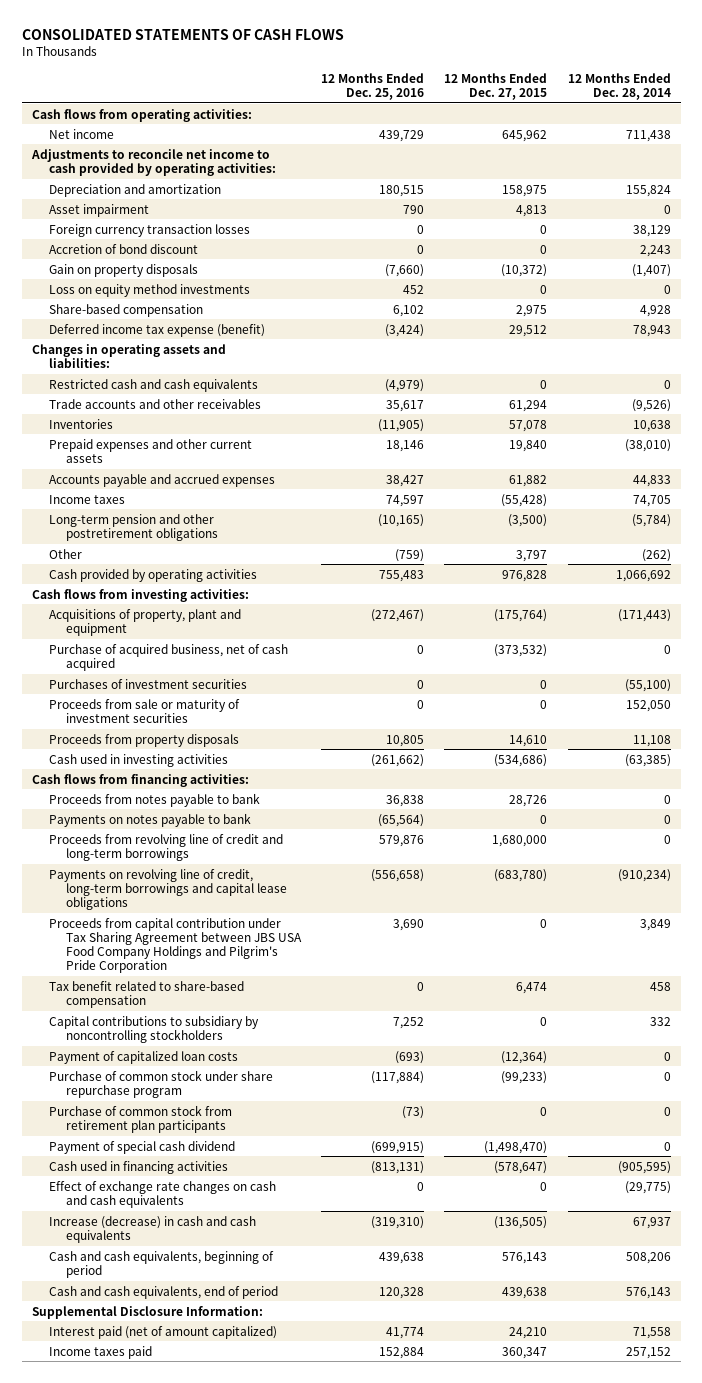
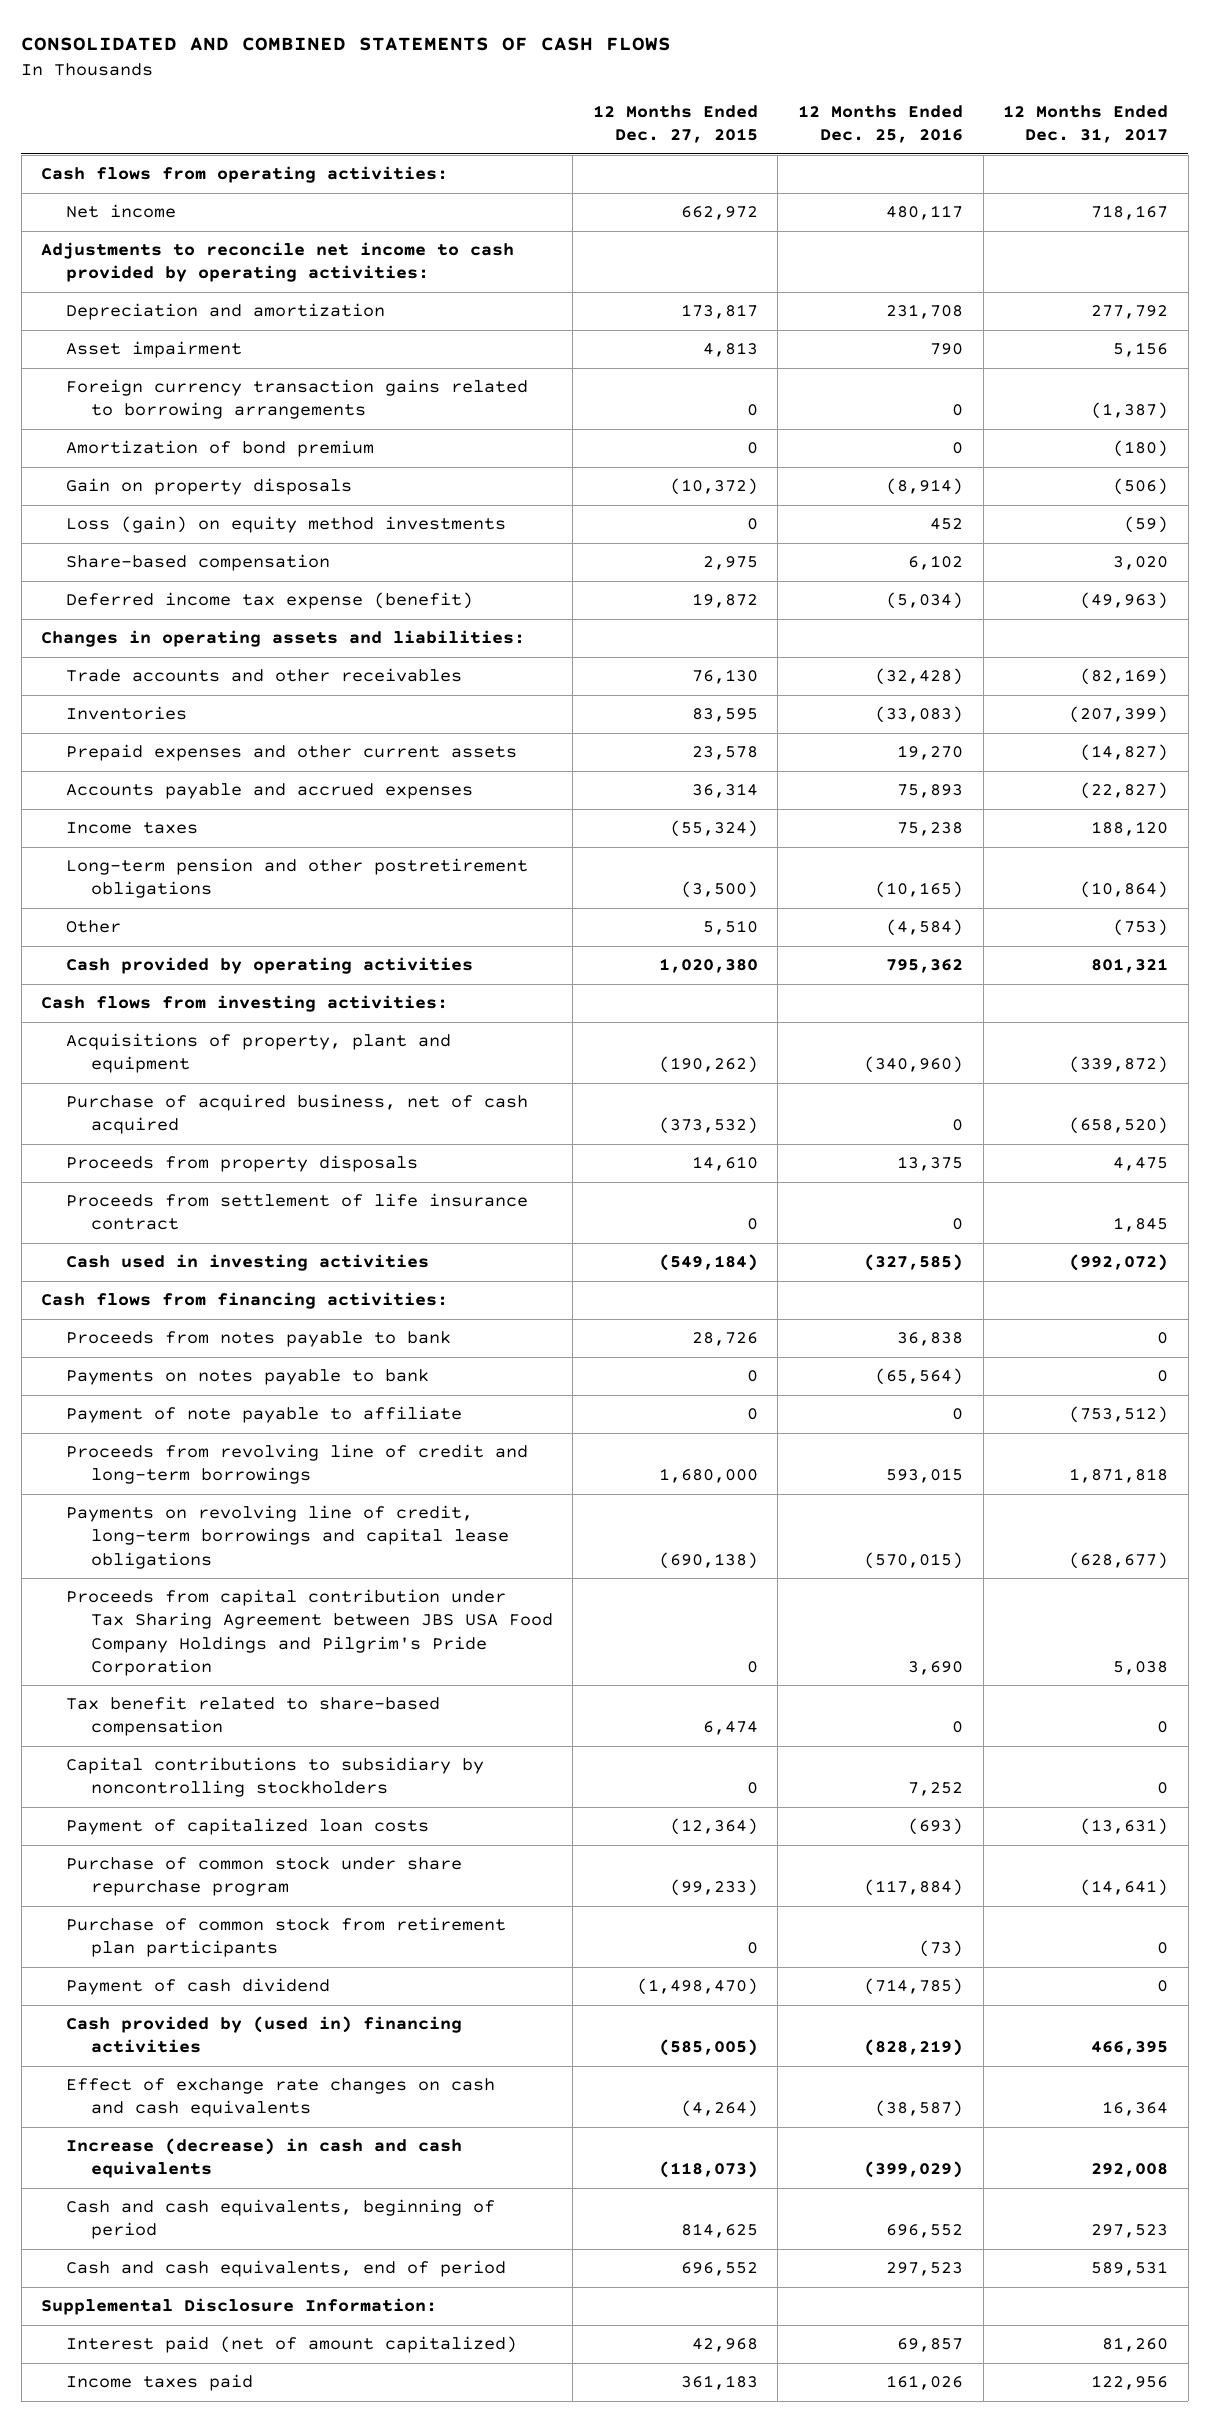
[21,29,344,41] CONSOLIDATED STATEMENTS OF CASH FLOWS -> [21,36,672,51] CONSOLIDATED AND COMBINED STATEMENTS OF CASH FLOWS
[567,72,671,100] 12 Months Ended Dec. 28, 2014 -> none
none -> [1003,105,1169,144] 12 Months Ended Dec. 31, 2017
[379,129,425,142] 439,729 -> [886,205,964,221] 480,117
[502,129,548,142] 645,962 -> [680,206,758,221] 662,972
[379,184,425,197] 180,515 -> [886,304,964,320] 231,708
[502,184,548,197] 158,975 -> [680,304,758,320] 173,817
[48,223,250,237] Foreign currency transaction losses -> [66,379,529,420] Foreign currency transaction gains related to borrowing arrangements
[48,243,198,254] Accretion of bond discount -> [66,440,375,458] Amortization of bond premium
[385,263,425,277] (7,660) -> [886,478,964,496] (8,914)
[48,283,250,297] Loss on equity method investments -> [66,516,507,534] Loss (gain) on equity method investments
[385,323,425,337] (3,424) -> [886,592,964,610] (5,034)
[509,324,548,337] 29,512 -> [691,593,758,609] 19,872
[48,378,258,392] Restricted cash and cash equivalents -> none
[386,399,425,412] 35,617 -> [875,668,964,686] (32,428)
[509,399,548,412] 61,294 -> [691,669,758,685] 76,130
[378,418,425,432] (11,905) -> [875,706,964,724] (33,083)
[509,419,548,432] 57,078 -> [691,708,758,723] 83,595
[386,439,425,452] 18,146 -> [897,745,964,761] 19,270
[509,439,548,452] 19,840 -> [691,746,758,761] 23,578
[386,474,425,487] 38,427 -> [897,784,964,799] 75,893
[509,474,548,487] 61,882 -> [691,783,758,799] 36,314
[386,494,425,507] 74,597 -> [897,822,964,837] 75,238
[501,493,548,507] (55,428) -> [669,820,758,838] (55,324)
[395,548,425,562] (759) -> [886,919,964,937] (4,584)
[516,549,548,562] 3,797 -> [702,920,758,936] 5,510
[379,569,425,582] 755,483 -> [886,959,964,974] 795,362
[502,569,548,582] 976,828 -> [658,958,758,974] 1,020,380
[371,608,425,622] (272,467) -> [864,1056,964,1074] (340,960)
[494,608,548,622] (175,764) -> [658,1056,758,1074] (190,262)
[48,678,247,689] Purchases of investment securities -> none
[48,698,240,723] Proceeds from sale or maturity of investment securities -> none
[386,734,425,747] 10,805 -> [897,1156,964,1172] 13,375
none -> [66,1193,529,1231] Proceeds from settlement of life insurance contract
[371,753,425,767] (261,662) -> [864,1254,964,1272] (327,585)
[494,753,548,767] (534,686) -> [658,1254,758,1272] (549,184)
none -> [66,1406,463,1424] Payment of note payable to affiliate
[379,834,425,847] 579,876 -> [886,1468,964,1484] 593,015
[371,868,425,882] (556,658) -> [864,1551,964,1569] (570,015)
[494,868,548,882] (683,780) -> [658,1551,758,1569] (690,138)
[48,1140,235,1154] Payment of special cash dividend -> [66,1978,331,1996] Payment of cash dividend
[371,1140,425,1154] (699,915) -> [864,1978,964,1996] (714,785)
[48,1160,228,1174] Cash used in financing activities -> [66,2016,463,2054] Cash provided by (used in) financing activities
[371,1160,425,1174] (813,131) -> [864,2039,964,2057] (828,219)
[494,1160,548,1174] (578,647) -> [658,2039,758,2057] (585,005)
[417,1181,425,1191] 0 -> [875,2100,964,2118] (38,587)
[540,1181,548,1191] 0 -> [680,2100,758,2118] (4,264)
[371,1215,425,1229] (319,310) -> [864,2161,964,2179] (399,029)
[494,1215,548,1229] (136,505) -> [658,2161,758,2179] (118,073)
[379,1251,425,1264] 439,638 -> [886,2224,964,2239] 696,552
[502,1251,548,1264] 576,143 -> [680,2223,758,2239] 814,625
[379,1286,425,1299] 120,328 -> [886,2262,964,2277] 297,523
[502,1286,548,1299] 439,638 -> [680,2262,758,2277] 696,552
[386,1326,425,1339] 41,774 -> [897,2338,964,2353] 69,857
[509,1326,548,1339] 24,210 -> [691,2338,758,2353] 42,968
[379,1346,425,1359] 152,884 -> [886,2375,964,2391] 161,026
[502,1346,548,1359] 360,347 -> [680,2375,758,2391] 361,183

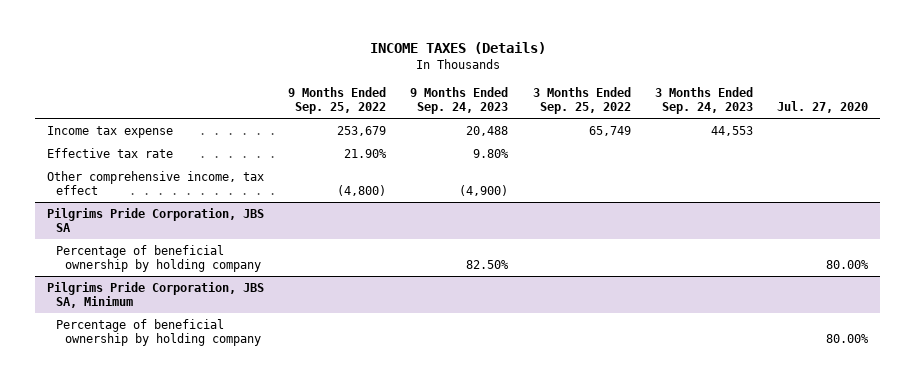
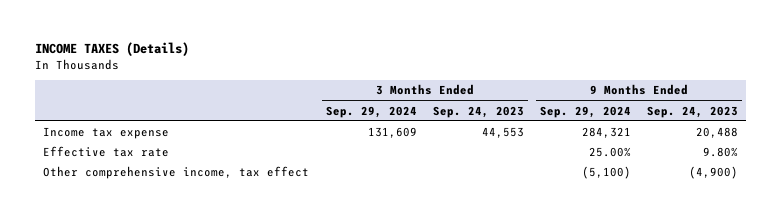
[288,86,387,115] 9 Months Ended Sep. 25, 2022 -> none
[532,86,631,115] 3 Months Ended Sep. 25, 2022 -> none
[777,101,869,114] Jul. 27, 2020 -> none
none -> [325,105,417,118] Sep. 29, 2024
none -> [539,105,631,118] Sep. 29, 2024
[47,207,265,233] Pilgrims Pride Corporation, JBS SA -> none
[55,244,261,273] Percentage of beneficial ownership by holding company -> none
[47,281,265,309] Pilgrims Pride Corporation, JBS SA, Minimum -> none
[55,318,261,347] Percentage of beneficial ownership by holding company -> none

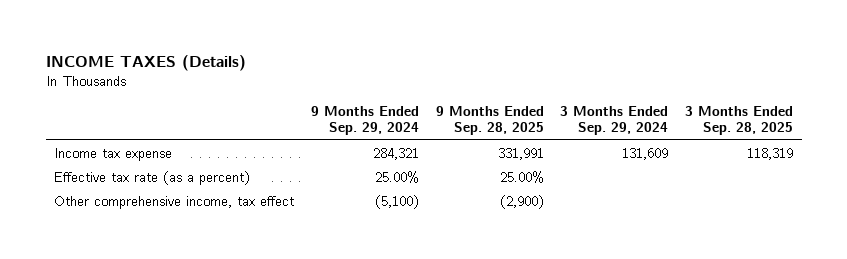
[432,105,524,118] Sep. 24, 2023 -> none
[647,105,739,118] Sep. 24, 2023 -> none
none -> [435,106,544,136] 9 Months Ended Sep. 28, 2025
none -> [685,106,794,136] 3 Months Ended Sep. 28, 2025
[43,146,170,158] Effective tax rate -> [54,170,251,185] Effective tax rate (as a percent)

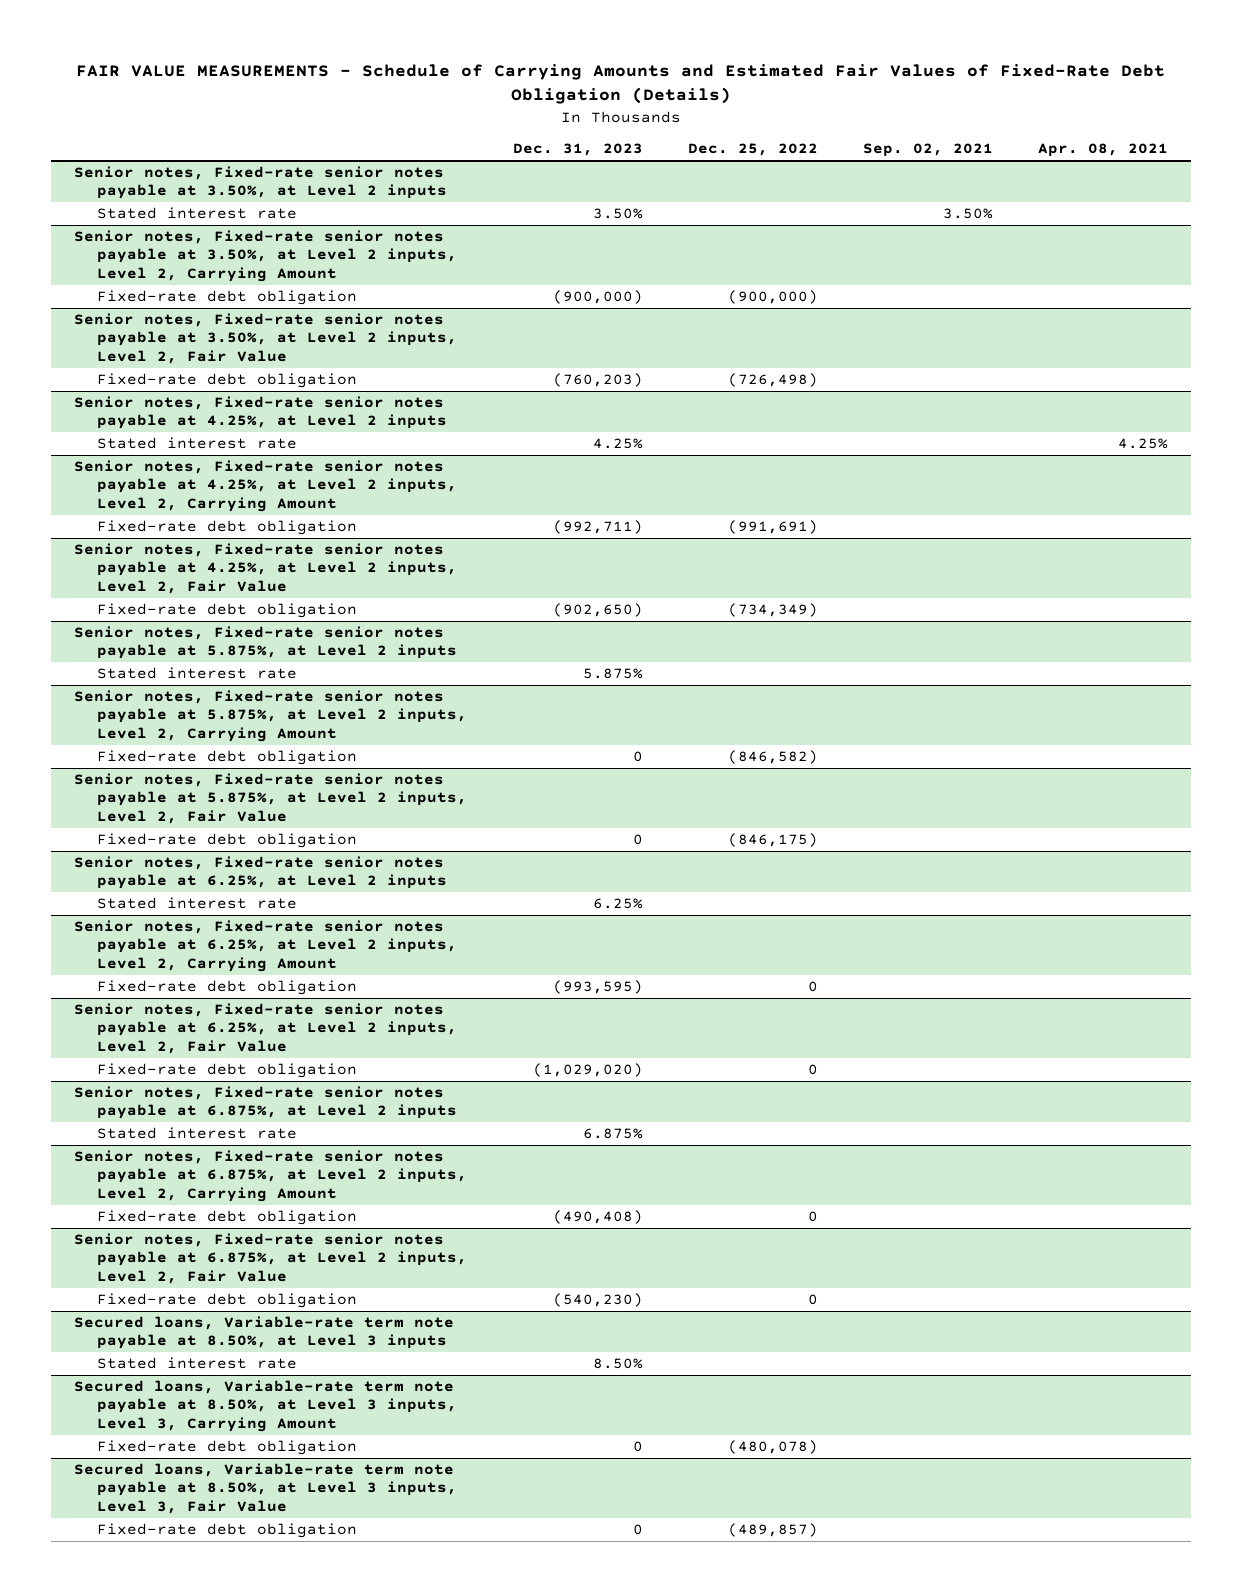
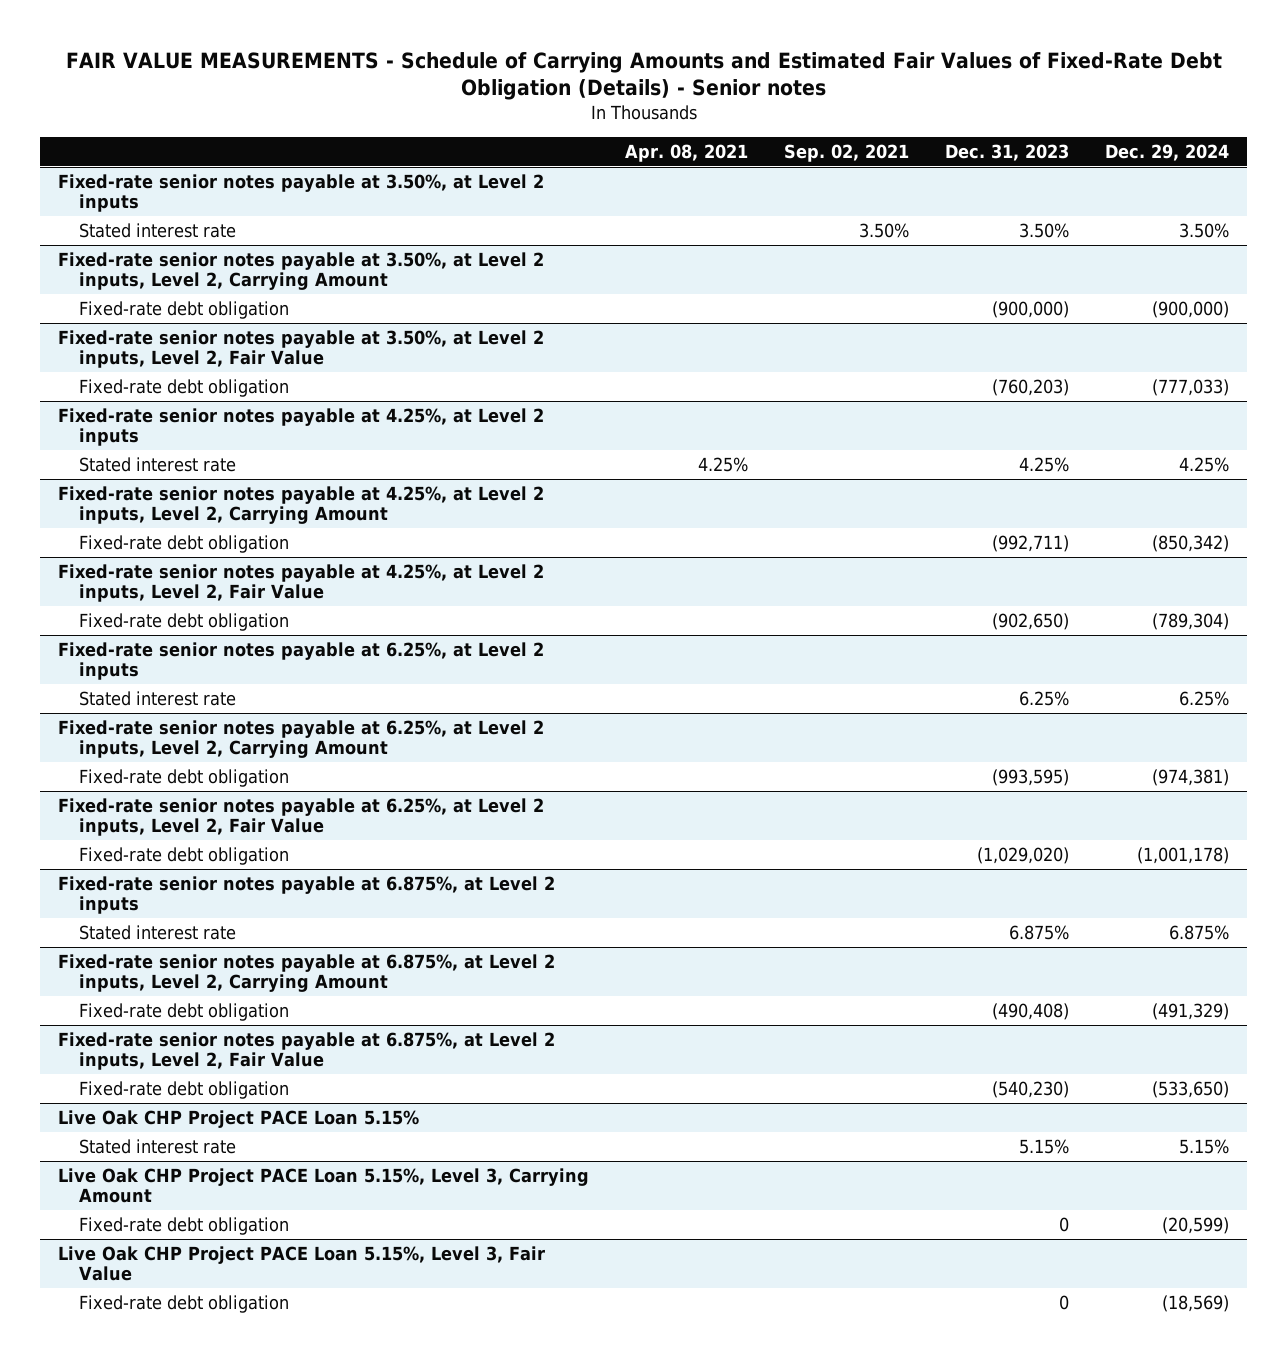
[76,63,1166,105] FAIR VALUE MEASUREMENTS - Schedule of Carrying Amounts and Estimated Fair Values of Fixed-Rate Debt Obligation (Details) -> [65,51,1222,101] FAIR VALUE MEASUREMENTS - Schedule of Carrying Amounts and Estimated Fair Values of Fixed-Rate Debt Obligation (Details) - Senior notes
[687,143,818,157] Dec. 25, 2022 -> none
none -> [1105,143,1230,161] Dec. 29, 2024
[73,166,448,200] Senior notes, Fixed-rate senior notes payable at 3.50%, at Level 2 inputs -> [57,173,544,213] Fixed-rate senior notes payable at 3.50%, at Level 2 inputs
[73,230,458,282] Senior notes, Fixed-rate senior notes payable at 3.50%, at Level 2 inputs, Level 2, Carrying Amount -> [57,251,544,291] Fixed-rate senior notes payable at 3.50%, at Level 2 inputs, Level 2, Carrying Amount
[73,313,458,364] Senior notes, Fixed-rate senior notes payable at 3.50%, at Level 2 inputs, Level 2, Fair Value -> [57,329,544,369] Fixed-rate senior notes payable at 3.50%, at Level 2 inputs, Level 2, Fair Value
[73,396,448,430] Senior notes, Fixed-rate senior notes payable at 4.25%, at Level 2 inputs -> [57,407,544,447] Fixed-rate senior notes payable at 4.25%, at Level 2 inputs
[73,460,458,512] Senior notes, Fixed-rate senior notes payable at 4.25%, at Level 2 inputs, Level 2, Carrying Amount -> [57,485,544,525] Fixed-rate senior notes payable at 4.25%, at Level 2 inputs, Level 2, Carrying Amount
[73,543,458,594] Senior notes, Fixed-rate senior notes payable at 4.25%, at Level 2 inputs, Level 2, Fair Value -> [57,563,544,603] Fixed-rate senior notes payable at 4.25%, at Level 2 inputs, Level 2, Fair Value
[73,626,458,660] Senior notes, Fixed-rate senior notes payable at 5.875%, at Level 2 inputs -> none
[97,667,298,680] Stated interest rate -> none
[73,690,468,742] Senior notes, Fixed-rate senior notes payable at 5.875%, at Level 2 inputs, Level 2, Carrying Amount -> none
[97,750,358,766] Fixed-rate debt obligation -> none
[73,773,468,824] Senior notes, Fixed-rate senior notes payable at 5.875%, at Level 2 inputs, Level 2, Fair Value -> none
[97,833,358,849] Fixed-rate debt obligation -> none
[73,856,448,890] Senior notes, Fixed-rate senior notes payable at 6.25%, at Level 2 inputs -> [57,641,544,681] Fixed-rate senior notes payable at 6.25%, at Level 2 inputs
[73,920,458,972] Senior notes, Fixed-rate senior notes payable at 6.25%, at Level 2 inputs, Level 2, Carrying Amount -> [57,719,544,759] Fixed-rate senior notes payable at 6.25%, at Level 2 inputs, Level 2, Carrying Amount
[73,1003,458,1054] Senior notes, Fixed-rate senior notes payable at 6.25%, at Level 2 inputs, Level 2, Fair Value -> [57,797,544,837] Fixed-rate senior notes payable at 6.25%, at Level 2 inputs, Level 2, Fair Value
[73,1086,458,1120] Senior notes, Fixed-rate senior notes payable at 6.875%, at Level 2 inputs -> [57,875,555,915] Fixed-rate senior notes payable at 6.875%, at Level 2 inputs
[73,1150,468,1202] Senior notes, Fixed-rate senior notes payable at 6.875%, at Level 2 inputs, Level 2, Carrying Amount -> [57,953,555,993] Fixed-rate senior notes payable at 6.875%, at Level 2 inputs, Level 2, Carrying Amount
[73,1233,468,1284] Senior notes, Fixed-rate senior notes payable at 6.875%, at Level 2 inputs, Level 2, Fair Value -> [57,1031,555,1071] Fixed-rate senior notes payable at 6.875%, at Level 2 inputs, Level 2, Fair Value
[73,1316,454,1350] Secured loans, Variable-rate term note payable at 8.50%, at Level 3 inputs -> none
[73,1380,458,1432] Secured loans, Variable-rate term note payable at 8.50%, at Level 3 inputs, Level 3, Carrying Amount -> none
none -> [57,1109,419,1128] Live Oak CHP Project PACE Loan 5.15%
[592,1358,643,1370] 8.50% -> [1019,1138,1070,1154] 5.15%
none -> [57,1167,589,1204] Live Oak CHP Project PACE Loan 5.15%, Level 3, Carrying Amount
[73,1463,458,1514] Secured loans, Variable-rate term note payable at 8.50%, at Level 3 inputs, Level 3, Fair Value -> none
none -> [57,1245,545,1282] Live Oak CHP Project PACE Loan 5.15%, Level 3, Fair Value

